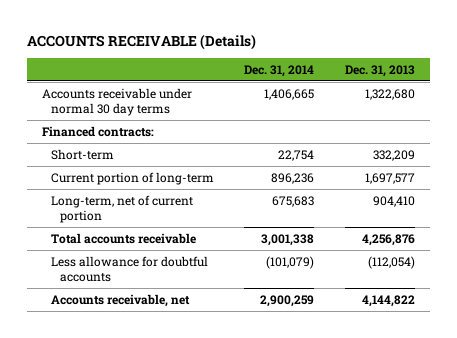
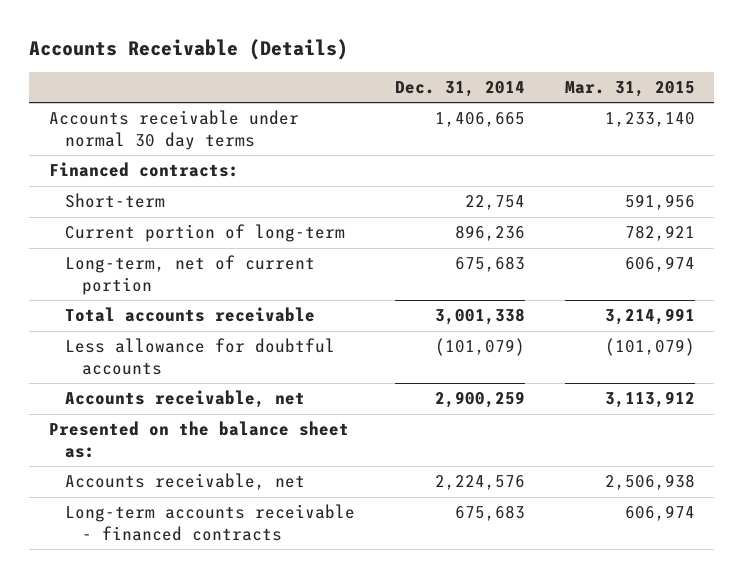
[26,33,256,50] ACCOUNTS RECEIVABLE (Details) -> [28,39,348,61] Accounts Receivable (Details)
[344,64,415,77] Dec. 31, 2013 -> none
none -> [564,81,695,98] Mar. 31, 2015
none -> [48,421,349,458] Presented on the balance sheet as:
none -> [65,473,306,491] Accounts receivable, net
none -> [65,504,356,541] Long-term accounts receivable - financed contracts

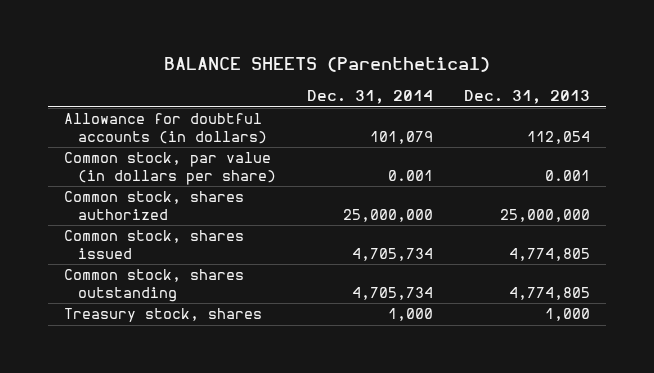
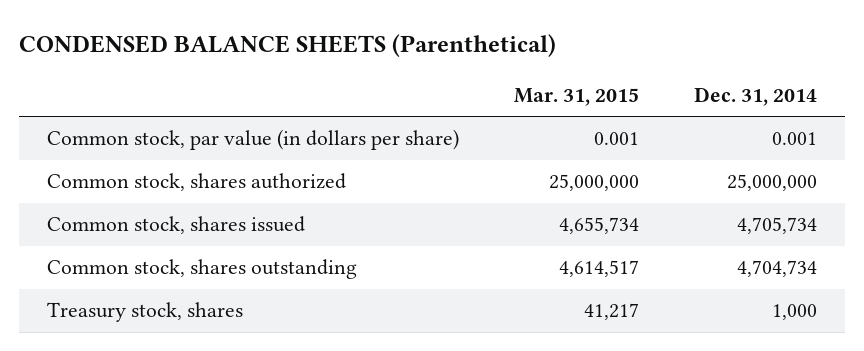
[164,57,491,73] BALANCE SHEETS (Parenthetical) -> [19,34,557,58] CONDENSED BALANCE SHEETS (Parenthetical)
[464,90,591,105] Dec. 31, 2013 -> none
none -> [514,87,640,106] Mar. 31, 2015
[63,113,268,144] Allowance for doubtful accounts (in dollars) -> none
[352,286,434,300] 4,705,734 -> [737,260,818,278] 4,704,734

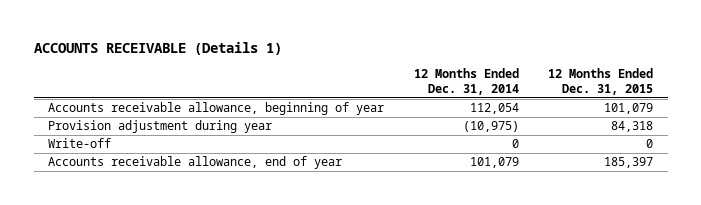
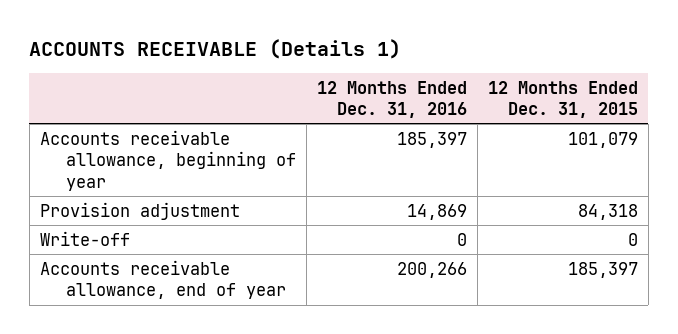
[413,68,519,96] 12 Months Ended Dec. 31, 2014 -> none
none -> [317,80,468,118] 12 Months Ended Dec. 31, 2016
[48,120,273,134] Provision adjustment during year -> [39,201,240,220] Provision adjustment

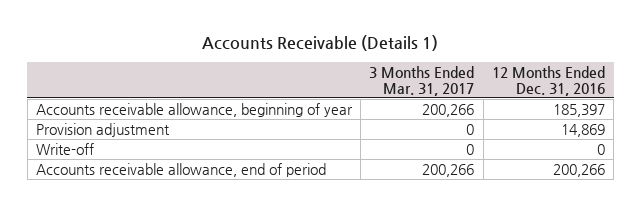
[29,38,402,59] ACCOUNTS RECEIVABLE (Details 1) -> [202,35,439,52] Accounts Receivable (Details 1)
[487,80,638,118] 12 Months Ended Dec. 31, 2015 -> none
none -> [369,65,475,96] 3 Months Ended Mar. 31, 2017
[39,259,287,300] Accounts receivable allowance, end of year -> [35,162,326,177] Accounts receivable allowance, end of period

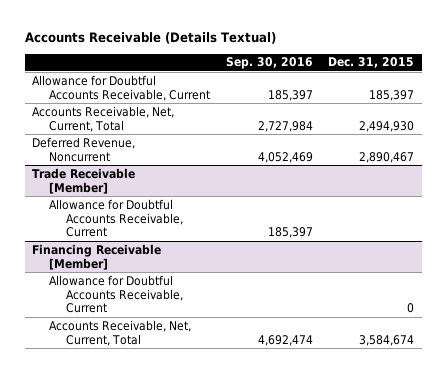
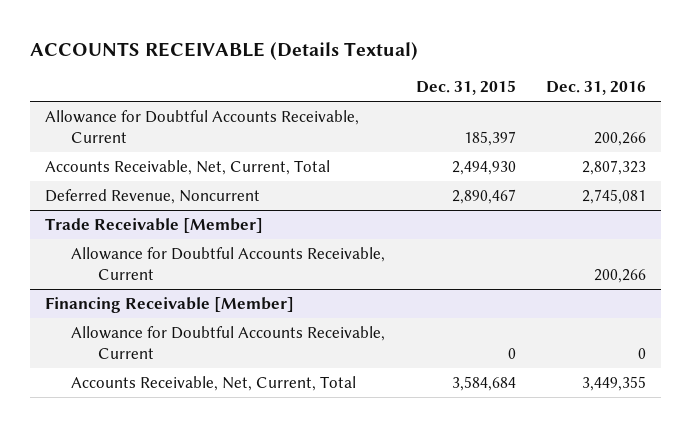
[24,32,276,45] Accounts Receivable (Details Textual) -> [29,41,418,60] ACCOUNTS RECEIVABLE (Details Textual)
[225,57,313,70] Sep. 30, 2016 -> none
none -> [545,81,646,96] Dec. 31, 2016
[359,334,415,346] 3,584,674 -> [451,375,516,391] 3,584,684

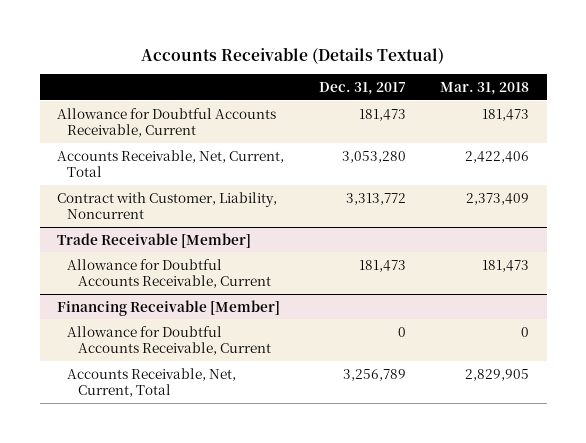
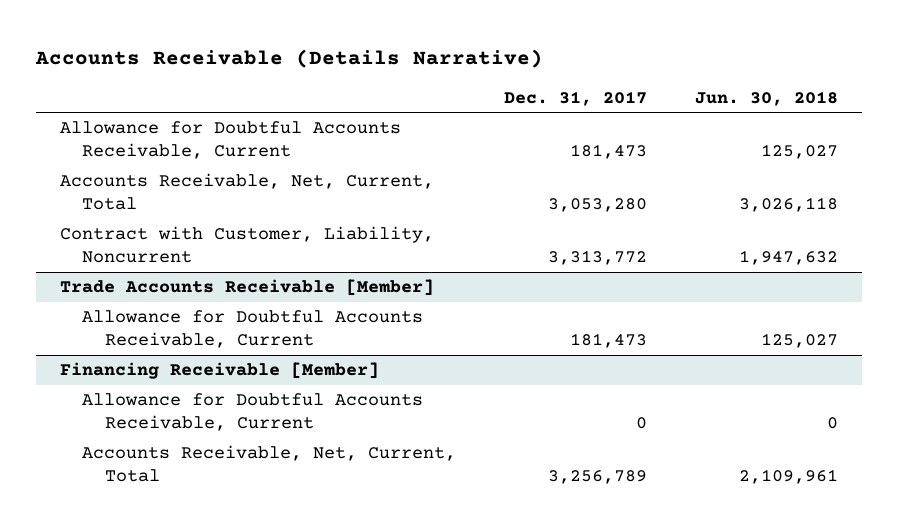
[141,46,445,64] Accounts Receivable (Details Textual) -> [34,49,543,69] Accounts Receivable (Details Narrative)
[440,81,530,95] Mar. 31, 2018 -> none
none -> [695,90,839,106] Jun. 30, 2018
[57,232,252,248] Trade Receivable [Member] -> [59,279,434,297] Trade Accounts Receivable [Member]

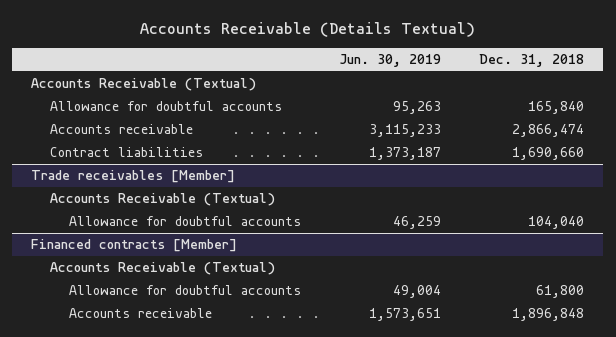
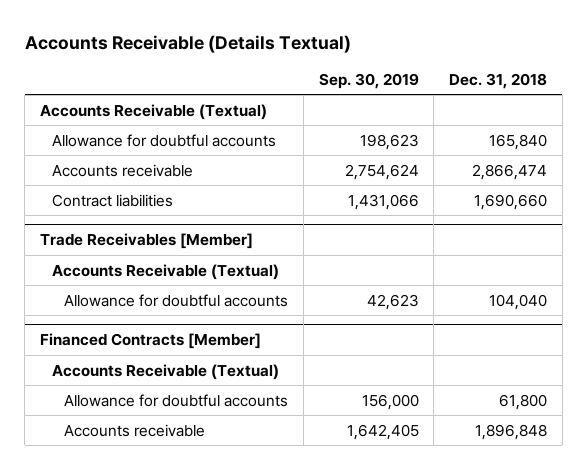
[339,54,442,68] Jun. 30, 2019 -> none
none -> [318,72,419,89] Sep. 30, 2019
[31,170,236,184] Trade receivables [Member] -> [39,233,253,250] Trade Receivables [Member]
[31,239,238,253] Financed contracts [Member] -> [39,333,261,350] Financed Contracts [Member]

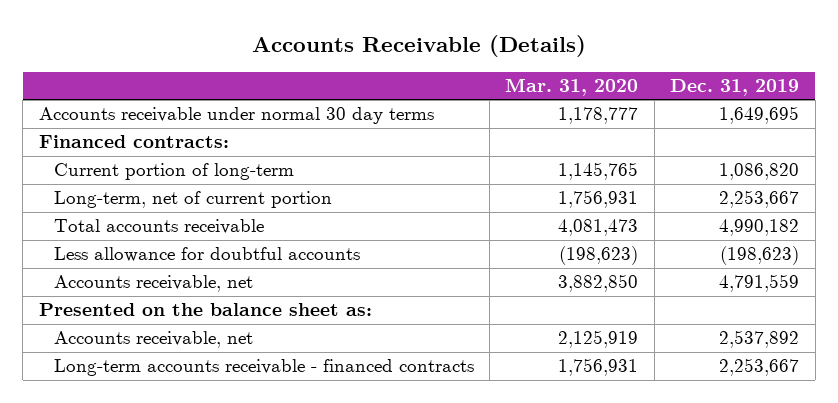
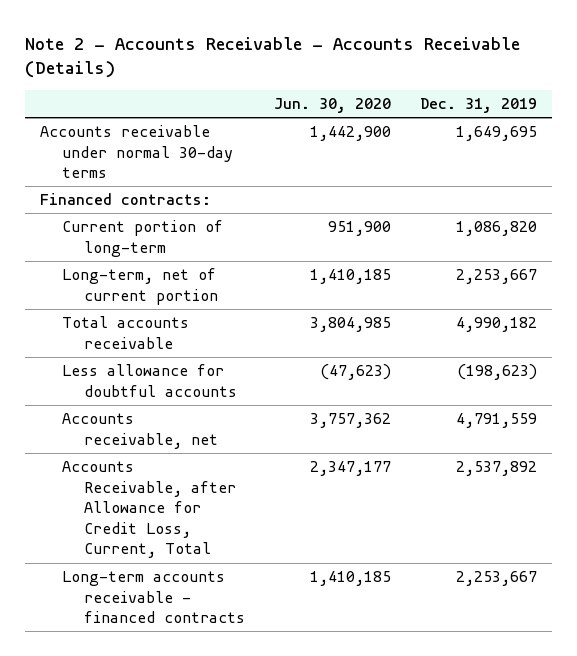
[252,35,587,58] Accounts Receivable (Details) -> [24,36,520,79] Note 2 - Accounts Receivable - Accounts Receivable (Details)
[505,78,639,97] Mar. 31, 2020 -> none
none -> [273,98,391,114] Jun. 30, 2020
[38,107,434,125] Accounts receivable under normal 30 day terms -> [39,125,233,179] Accounts receivable under normal 30-day terms
[38,303,372,317] Presented on the balance sheet as: -> none
[53,331,253,349] Accounts receivable, net -> [61,461,236,559] Accounts Receivable, after Allowance for Credit Loss, Current, Total

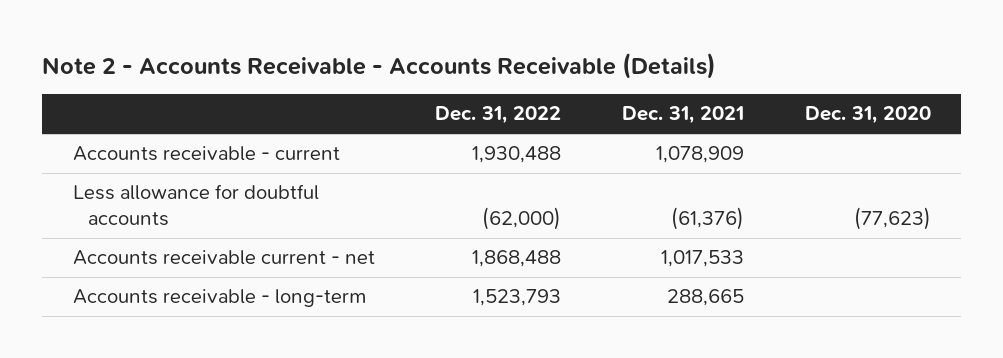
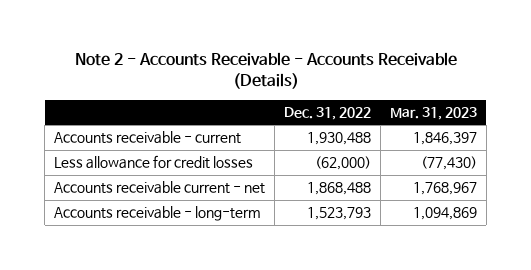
[622,106,745,125] Dec. 31, 2021 -> none
[804,106,931,125] Dec. 31, 2020 -> none
none -> [390,106,478,120] Mar. 31, 2023
[72,184,319,227] Less allowance for doubtful accounts -> [54,155,254,170] Less allowance for credit losses

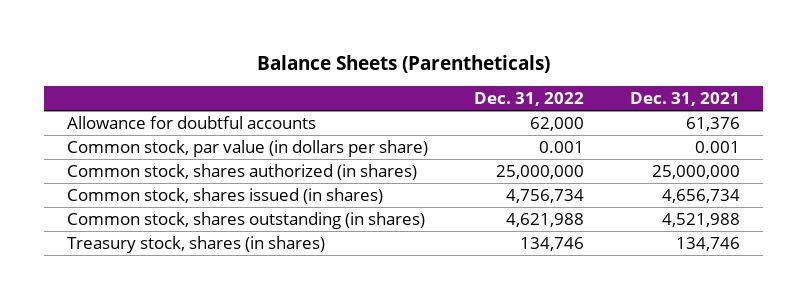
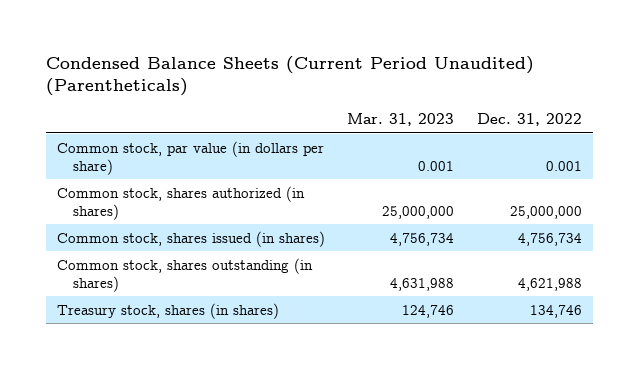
[256,54,550,73] Balance Sheets (Parentheticals) -> [46,55,535,97] Condensed Balance Sheets (Current Period Unaudited) (Parentheticals)
[630,92,741,107] Dec. 31, 2021 -> none
none -> [347,113,455,127] Mar. 31, 2023
[67,115,317,129] Allowance for doubtful accounts -> none

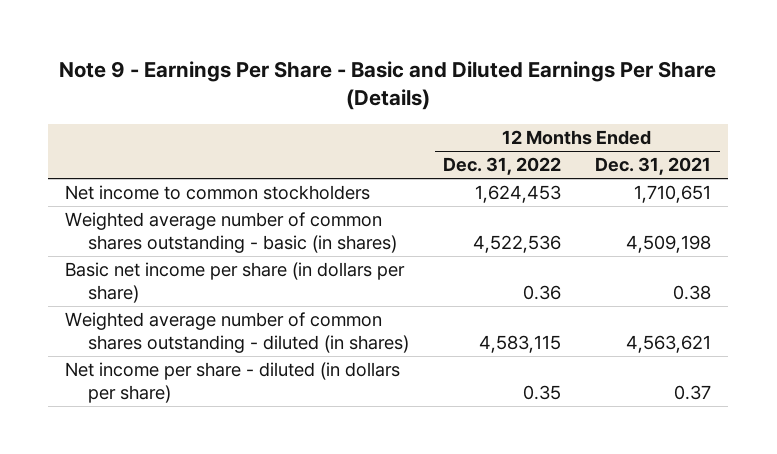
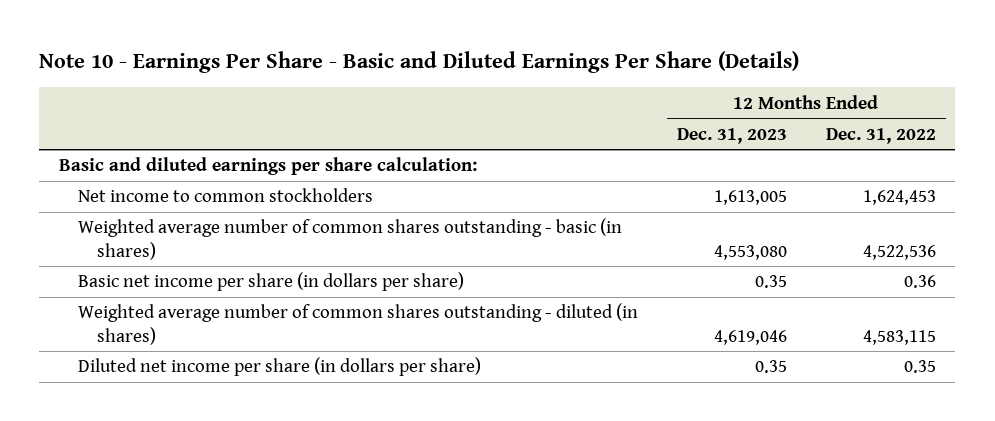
[59,60,717,111] Note 9 - Earnings Per Share - Basic and Diluted Earnings Per Share (Details) -> [39,51,800,74] Note 10 - Earnings Per Share - Basic and Diluted Earnings Per Share (Details)
[595,157,712,176] Dec. 31, 2021 -> none
none -> [676,127,787,144] Dec. 31, 2023
none -> [58,157,477,176] Basic and diluted earnings per share calculation:
[65,362,401,403] Net income per share - diluted (in dollars per share) -> [77,357,481,377] Diluted net income per share (in dollars per share)

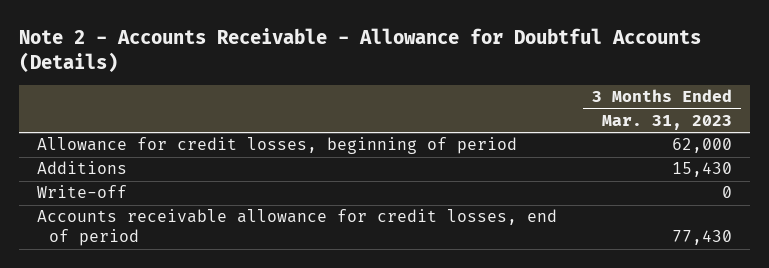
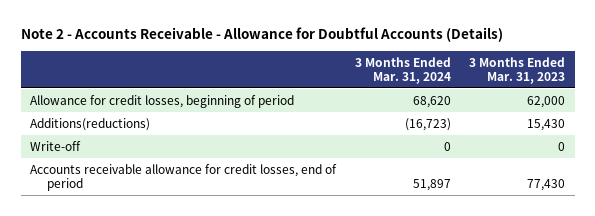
none -> [354,56,451,84] 3 Months Ended Mar. 31, 2024
[36,161,127,175] Additions -> [30,117,151,131] Additions(reductions)

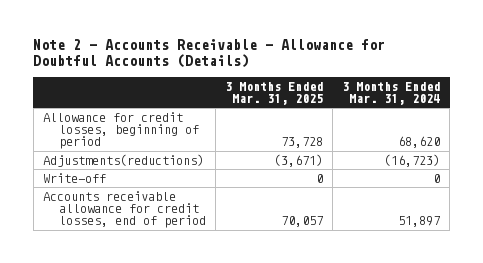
[469,56,566,84] 3 Months Ended Mar. 31, 2023 -> none
none -> [224,81,323,106] 3 Months Ended Mar. 31, 2025
[30,117,151,131] Additions(reductions) -> [42,153,204,167] Adjustments(reductions)

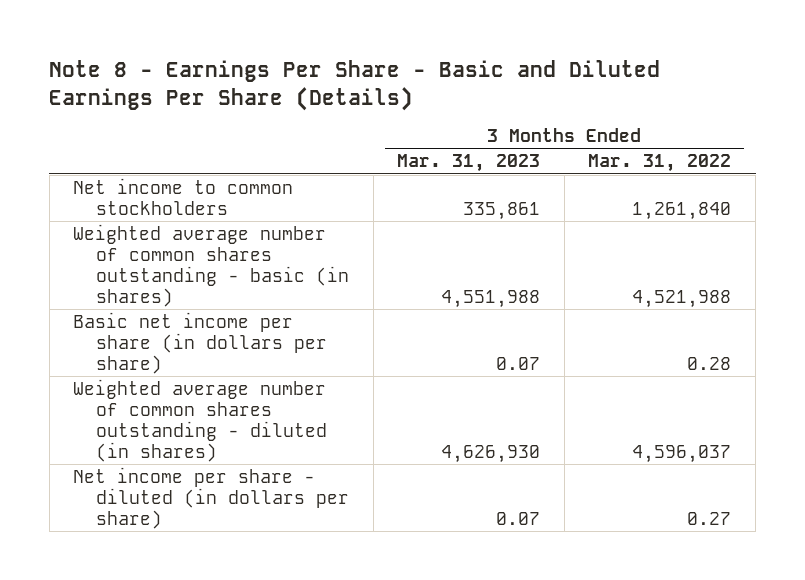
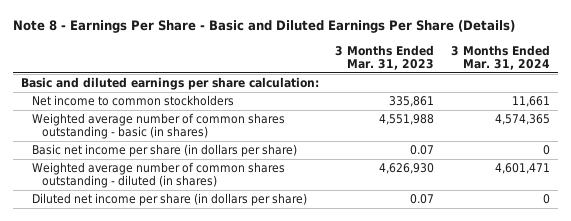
[588,154,732,173] Mar. 31, 2022 -> none
none -> [450,44,550,71] 3 Months Ended Mar. 31, 2024
none -> [20,77,319,91] Basic and diluted earnings per share calculation:
[73,466,350,529] Net income per share - diluted (in dollars per share) -> [31,193,307,207] Diluted net income per share (in dollars per share)

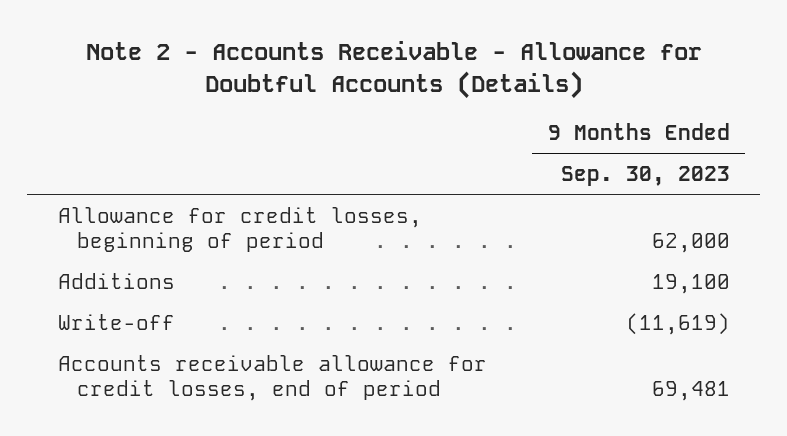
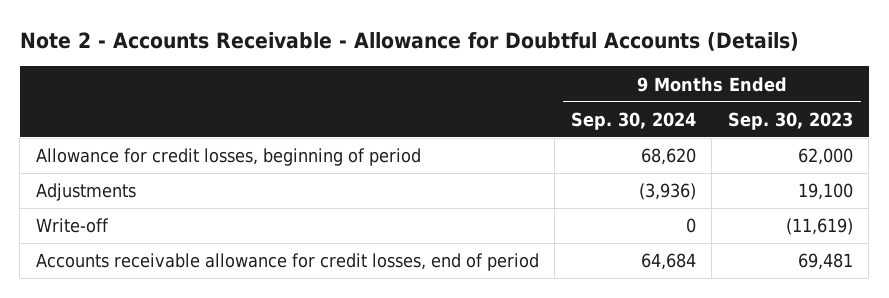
none -> [570,111,696,130] Sep. 30, 2024
[57,272,175,289] Additions -> [35,183,136,202] Adjustments

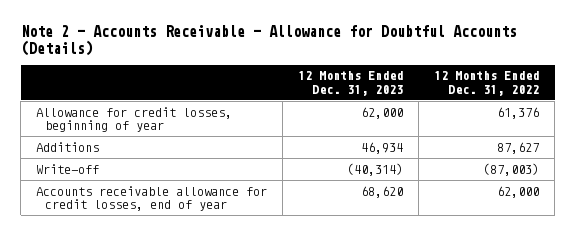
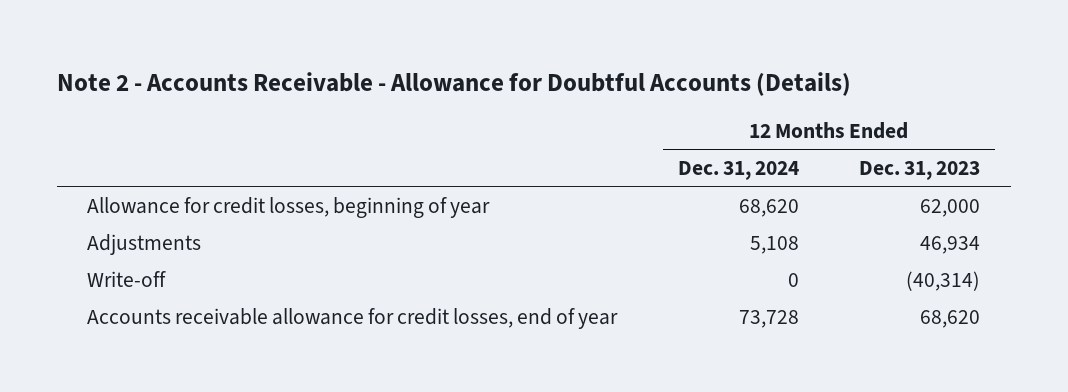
[434,71,540,96] 12 Months Ended Dec. 31, 2022 -> none
none -> [677,160,799,180] Dec. 31, 2024
[36,141,100,152] Additions -> [87,233,202,255] Adjustments

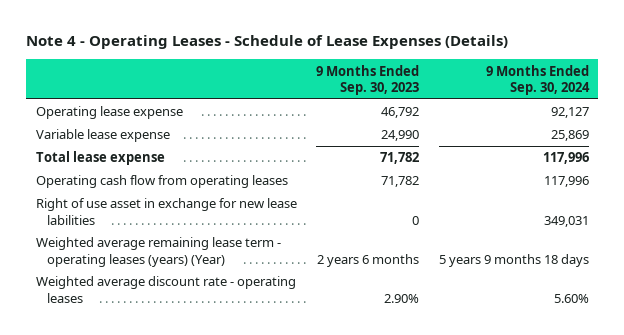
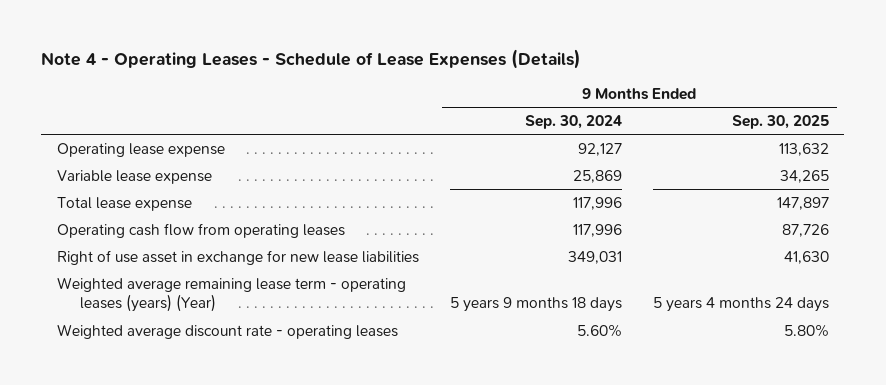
[316,64,420,96] 9 Months Ended Sep. 30, 2023 -> none
none -> [731,115,829,130] Sep. 30, 2025
[35,198,297,225] Right of use asset in exchange for new lease labilities -> [56,249,419,265] Right of use asset in exchange for new lease liabilities

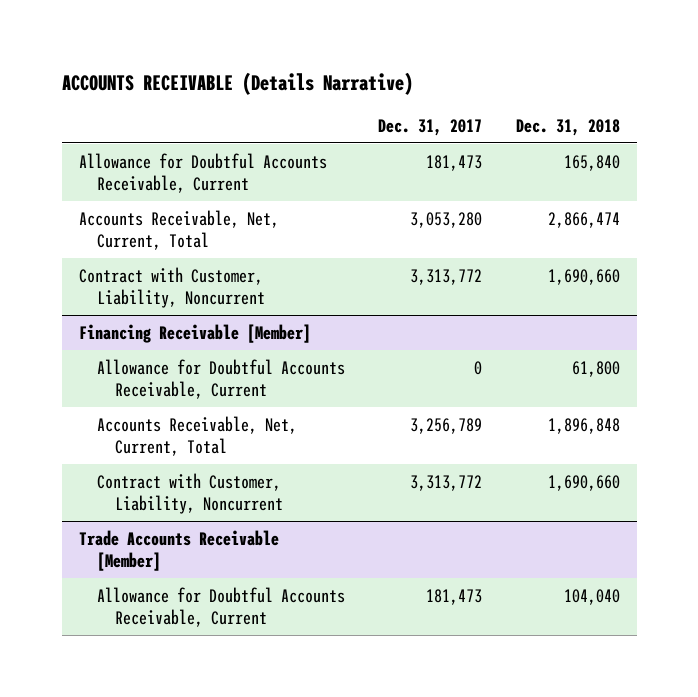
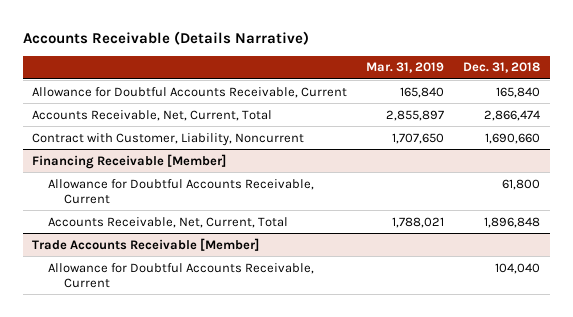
[61,71,413,95] ACCOUNTS RECEIVABLE (Details Narrative) -> [22,30,309,45] Accounts Receivable (Details Narrative)
[378,118,483,136] Dec. 31, 2017 -> none
none -> [366,62,445,74] Mar. 31, 2019
[96,472,283,515] Contract with Customer, Liability, Noncurrent -> none

